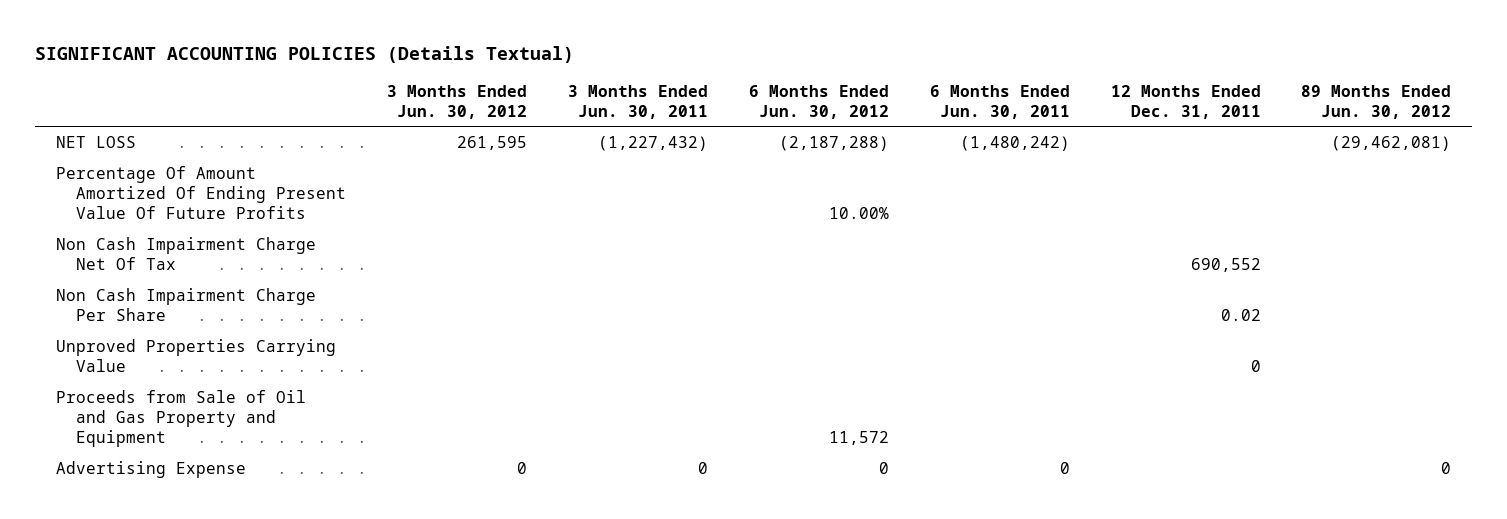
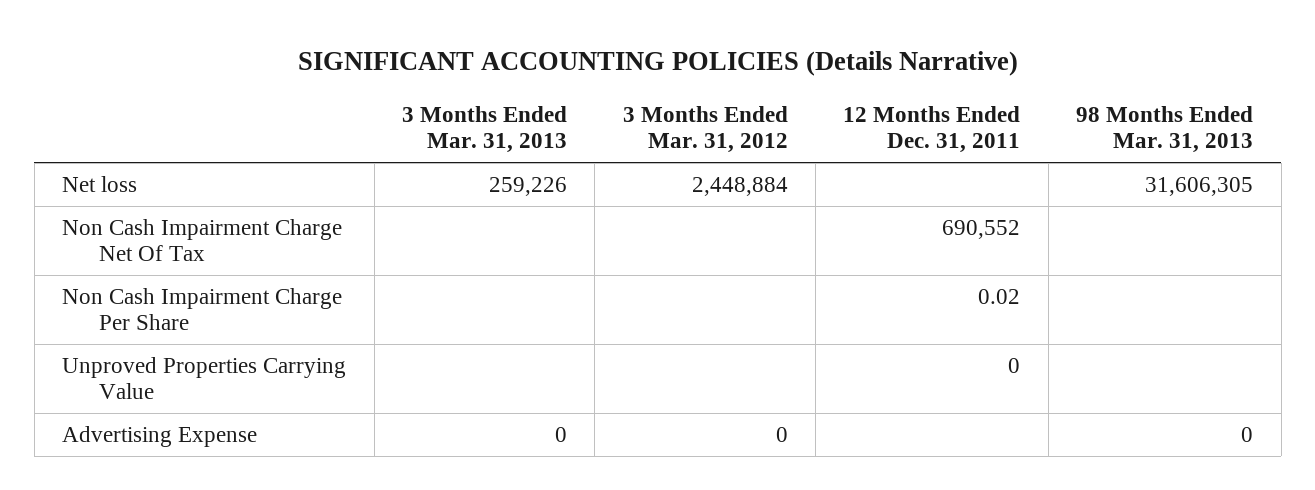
[35,45,575,63] SIGNIFICANT ACCOUNTING POLICIES (Details Textual) -> [297,50,1018,76] SIGNIFICANT ACCOUNTING POLICIES (Details Narrative)
[387,84,528,119] 3 Months Ended Jun. 30, 2012 -> none
[568,84,709,119] 3 Months Ended Jun. 30, 2011 -> none
[748,84,889,119] 6 Months Ended Jun. 30, 2012 -> none
[929,84,1070,119] 6 Months Ended Jun. 30, 2011 -> none
[1301,84,1452,119] 89 Months Ended Jun. 30, 2012 -> none
none -> [401,105,567,154] 3 Months Ended Mar. 31, 2013
none -> [622,105,788,154] 3 Months Ended Mar. 31, 2012
none -> [1076,105,1254,154] 98 Months Ended Mar. 31, 2013
[55,166,347,220] Percentage Of Amount Amortized Of Ending Present Value Of Future Profits -> none
[55,136,136,149] NET LOSS -> [62,175,138,192] Net loss
[55,390,306,448] Proceeds from Sale of Oil and Gas Property and Equipment -> none

